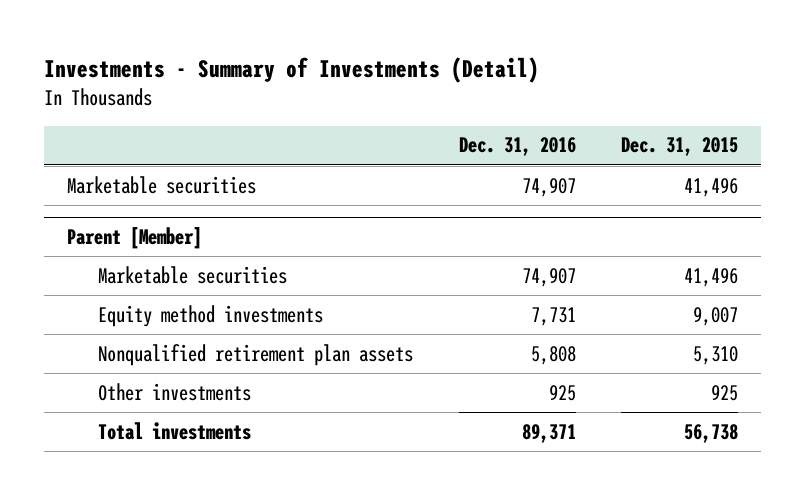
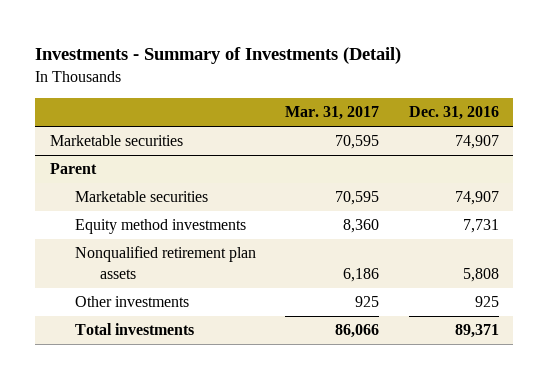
[621,137,739,157] Dec. 31, 2015 -> none
none -> [285,106,380,121] Mar. 31, 2017
[66,226,202,249] Parent [Member] -> [50,163,98,175] Parent

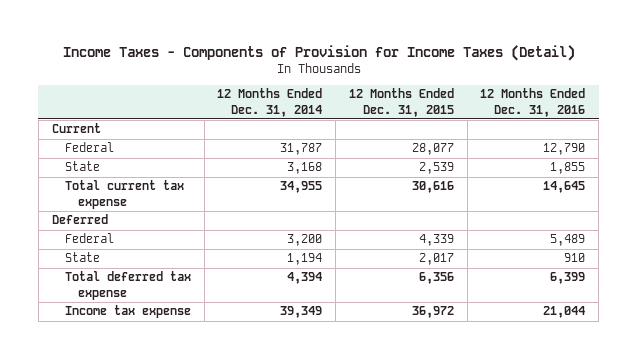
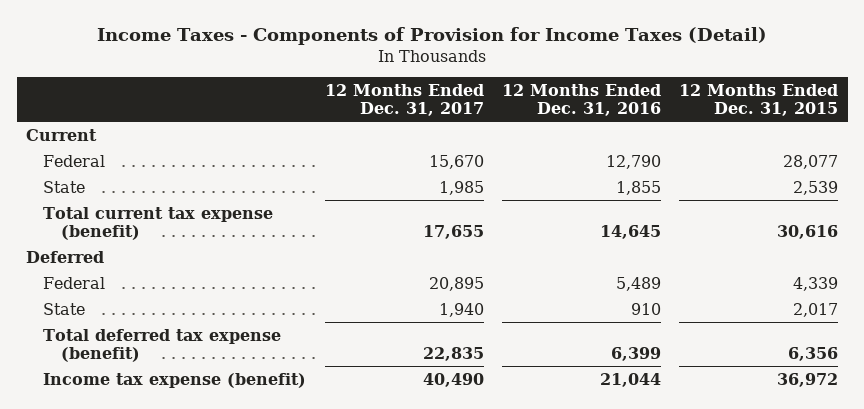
[217,88,323,117] 12 Months Ended Dec. 31, 2014 -> none
none -> [324,83,484,116] 12 Months Ended Dec. 31, 2017
[64,180,184,209] Total current tax expense -> [43,206,274,240] Total current tax expense (benefit)
[64,271,191,300] Total deferred tax expense -> [43,328,282,362] Total deferred tax expense (benefit)
[64,305,191,319] Income tax expense -> [43,372,307,388] Income tax expense (benefit)

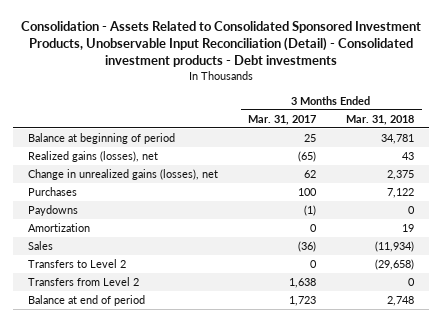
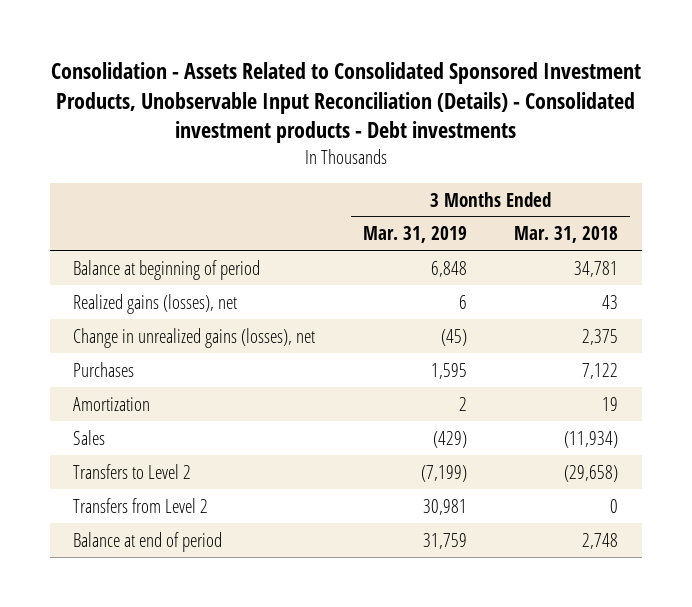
[21,20,422,68] Consolidation - Assets Related to Consolidated Sponsored Investment Products, Unobservable Input Reconciliation (Detail) - Consolidated investment products - Debt investments -> [50,62,641,144] Consolidation - Assets Related to Consolidated Sponsored Investment Products, Unobservable Input Reconciliation (Details) - Consolidated investment products - Debt investments
[248,114,317,125] Mar. 31, 2017 -> none
none -> [362,226,467,244] Mar. 31, 2019
[28,205,79,217] Paydowns -> none

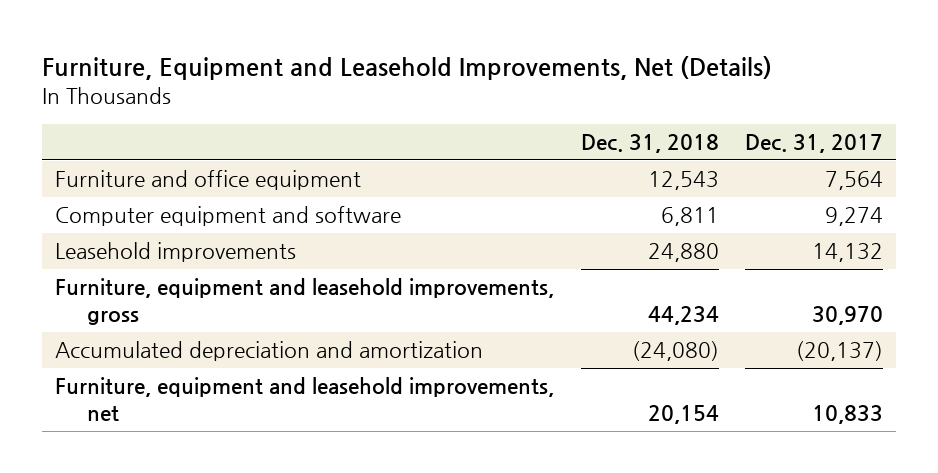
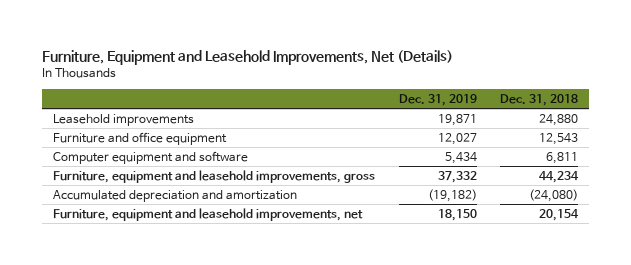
[744,134,883,154] Dec. 31, 2017 -> none
none -> [398,94,477,107] Dec. 31, 2019
[55,242,297,263] Leasehold improvements -> [53,113,195,126] Leasehold improvements

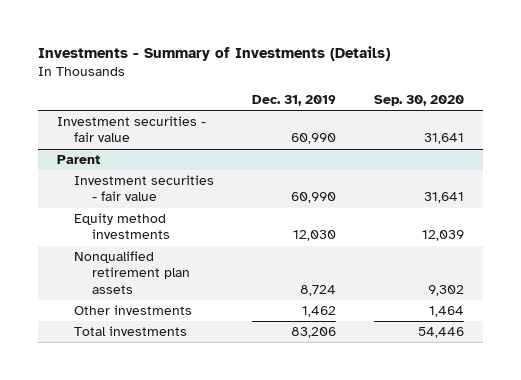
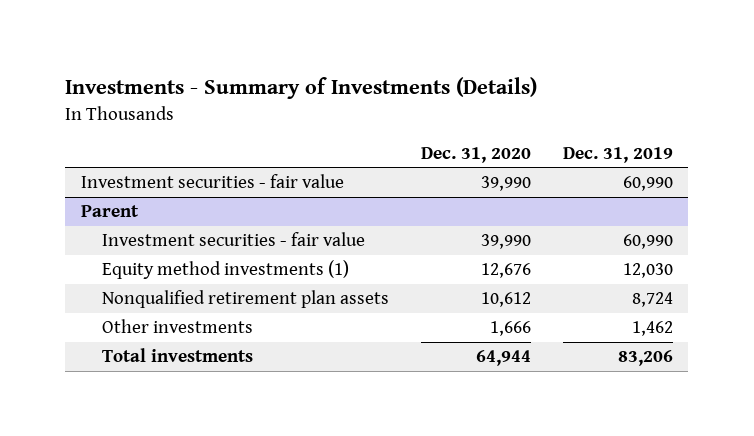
[374,95,465,107] Sep. 30, 2020 -> none
none -> [420,146,531,163] Dec. 31, 2020
[74,213,171,240] Equity method investments -> [101,260,349,280] Equity method investments (1)

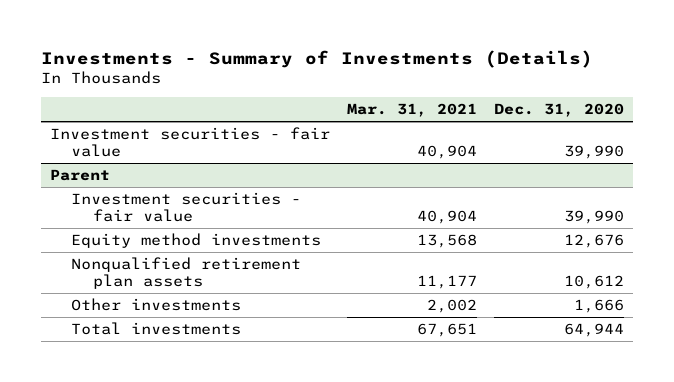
[562,146,673,163] Dec. 31, 2019 -> none
none -> [347,103,478,118] Mar. 31, 2021
[101,260,349,280] Equity method investments (1) -> [71,233,322,249] Equity method investments

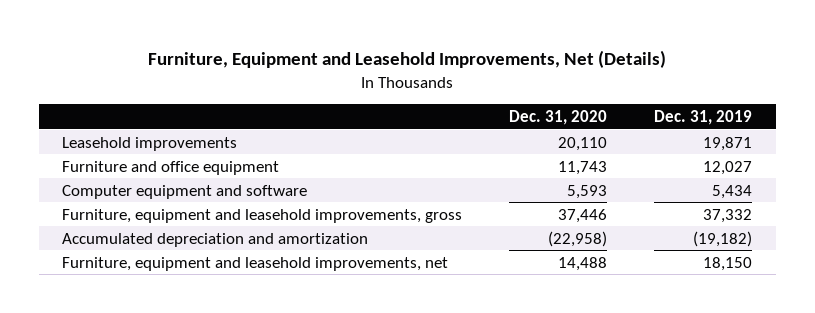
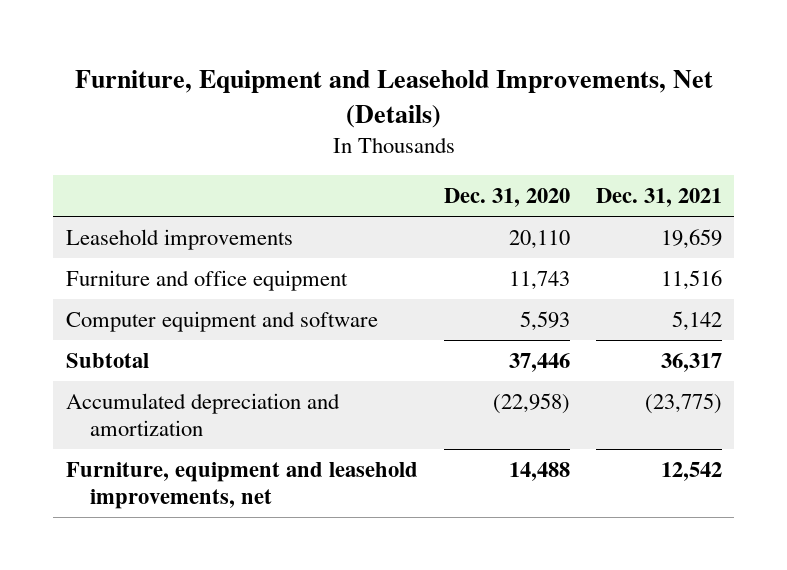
[654,110,753,126] Dec. 31, 2019 -> none
none -> [595,188,722,208] Dec. 31, 2021
[62,208,463,223] Furniture, equipment and leasehold improvements, gross -> [65,352,149,368] Subtotal

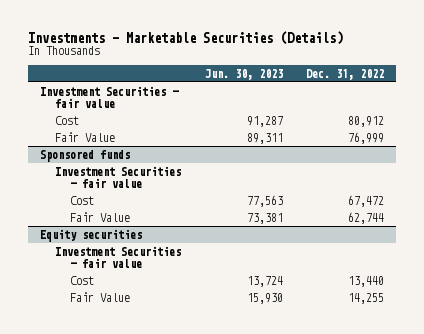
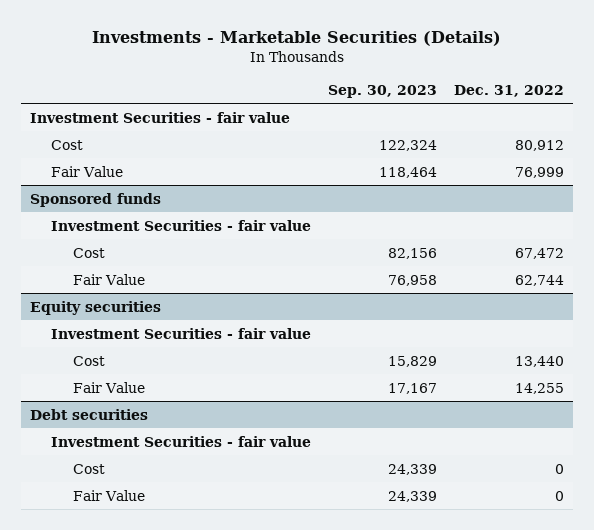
[204,68,283,80] Jun. 30, 2023 -> none
none -> [328,84,438,98] Sep. 30, 2023
none -> [29,408,148,420] Debt securities
none -> [51,435,312,447] Investment Securities - fair value
none -> [73,463,106,474] Cost
none -> [73,489,146,501] Fair Value

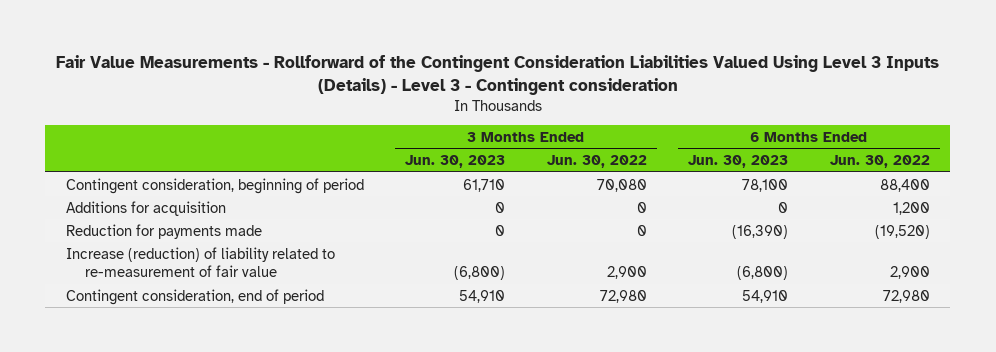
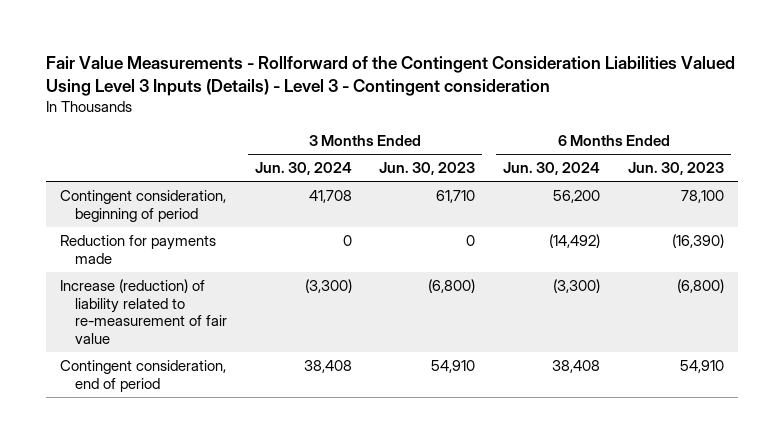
[546,154,647,168] Jun. 30, 2022 -> none
[829,154,930,168] Jun. 30, 2022 -> none
none -> [254,162,352,176] Jun. 30, 2024
none -> [503,162,601,176] Jun. 30, 2024
[65,200,226,216] Additions for acquisition -> none

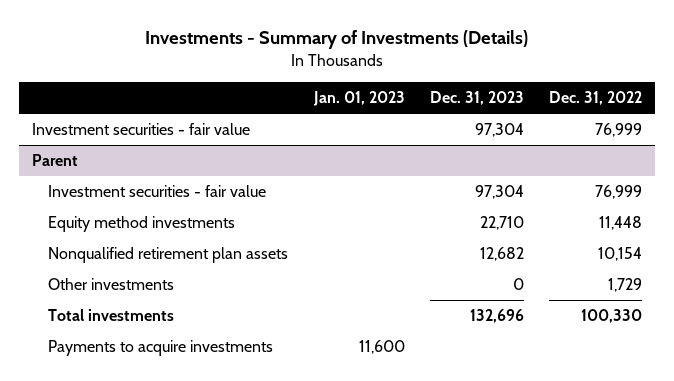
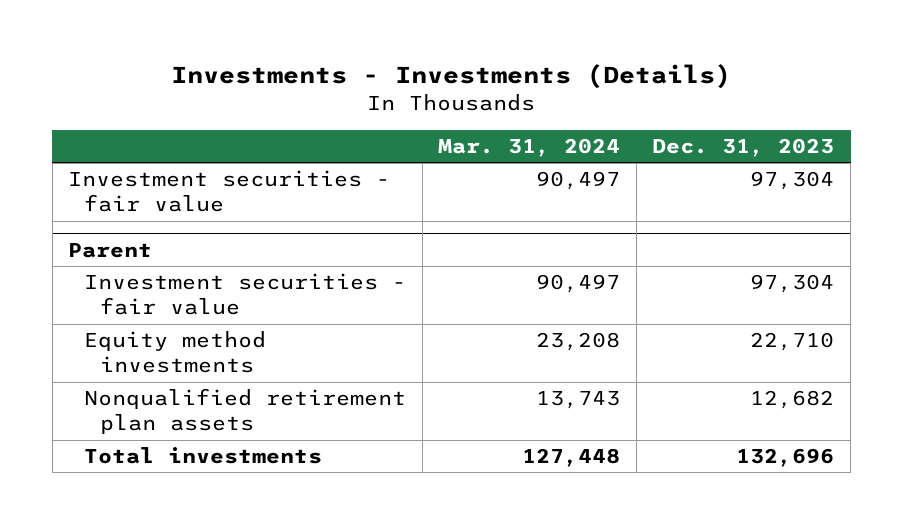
[145,30,529,50] Investments - Summary of Investments (Details) -> [171,64,732,90] Investments - Investments (Details)
[312,91,405,107] Jan. 01, 2023 -> none
[549,91,643,106] Dec. 31, 2022 -> none
none -> [438,138,621,158] Mar. 31, 2024
[48,278,175,291] Other investments -> none
[48,340,274,357] Payments to acquire investments -> none

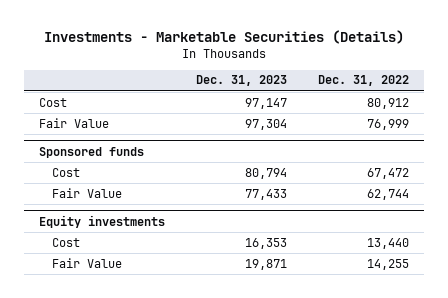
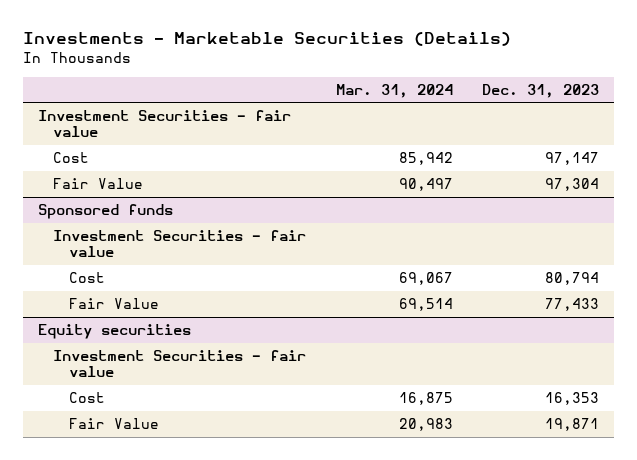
[317,75,409,87] Dec. 31, 2022 -> none
none -> [335,83,453,98] Mar. 31, 2024
none -> [37,110,291,137] Investment Securities - fair value
none -> [53,230,307,257] Investment Securities - fair value
[39,214,166,228] Equity investments -> [37,324,191,340] Equity securities
none -> [53,350,307,377] Investment Securities - fair value

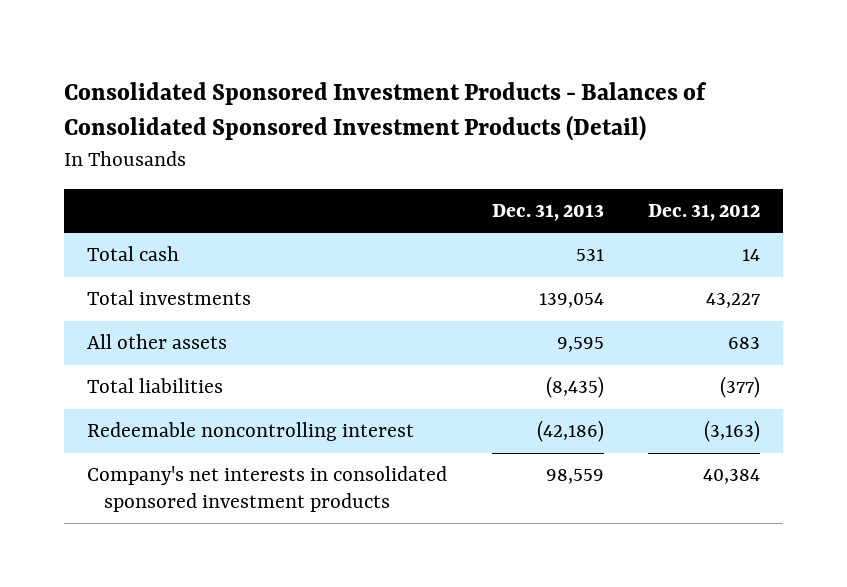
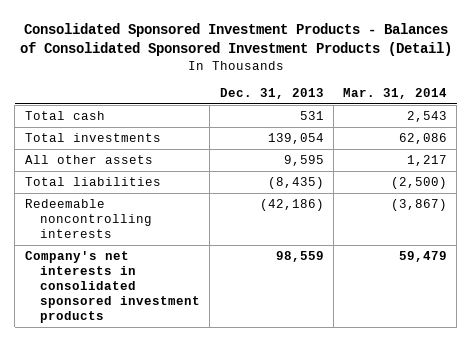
[648,204,761,222] Dec. 31, 2012 -> none
none -> [343,87,448,99] Mar. 31, 2014
[86,422,414,442] Redeemable noncontrolling interest -> [24,198,153,239] Redeemable noncontrolling interests

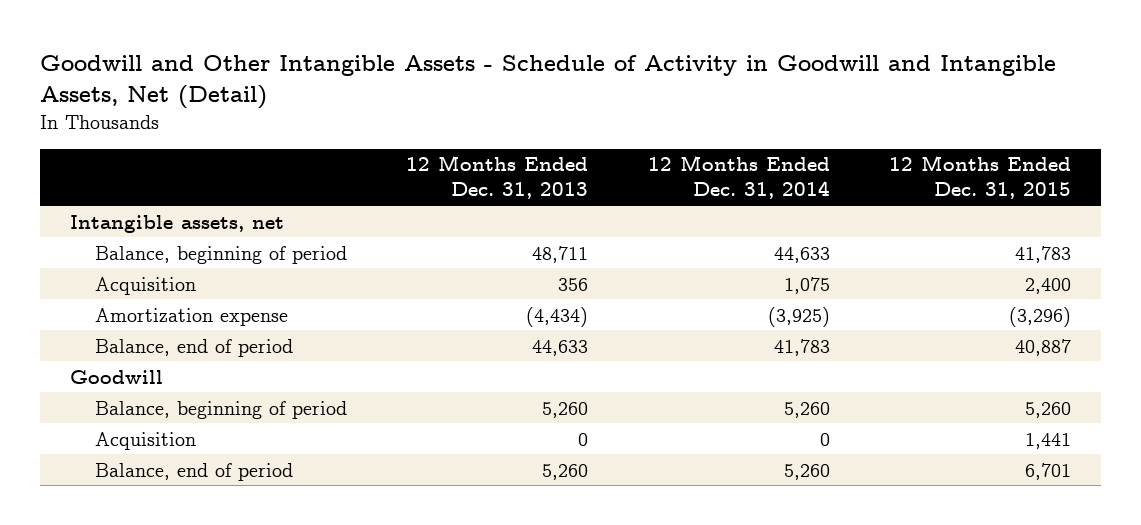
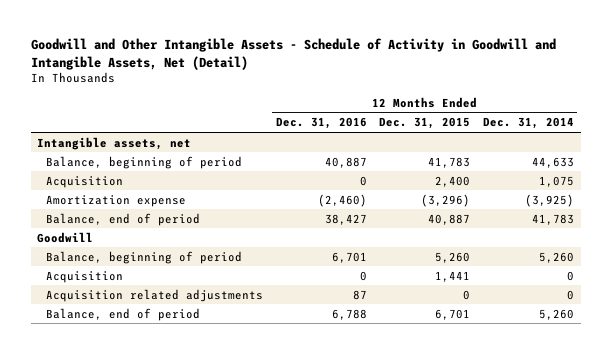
[406,155,589,200] 12 Months Ended Dec. 31, 2013 -> none
none -> [275,117,367,130] Dec. 31, 2016
none -> [45,288,263,302] Acquisition related adjustments

